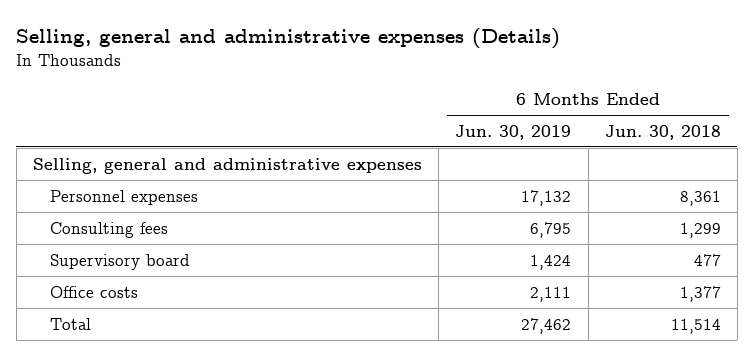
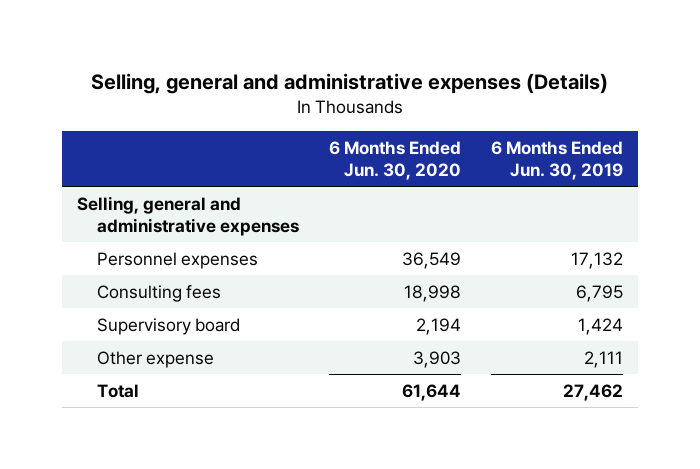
[604,124,721,140] Jun. 30, 2018 -> none
none -> [328,140,461,180] 6 Months Ended Jun. 30, 2020
[50,285,139,298] Office costs -> [96,350,214,368] Other expense

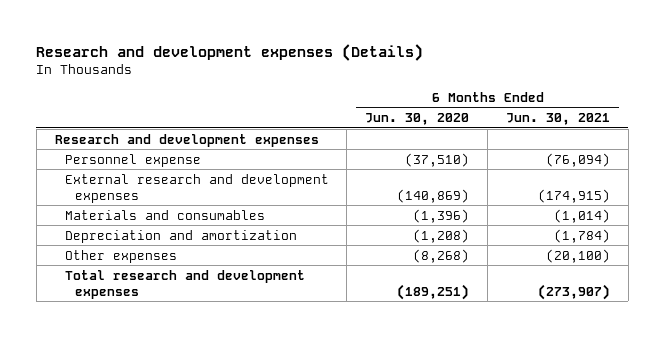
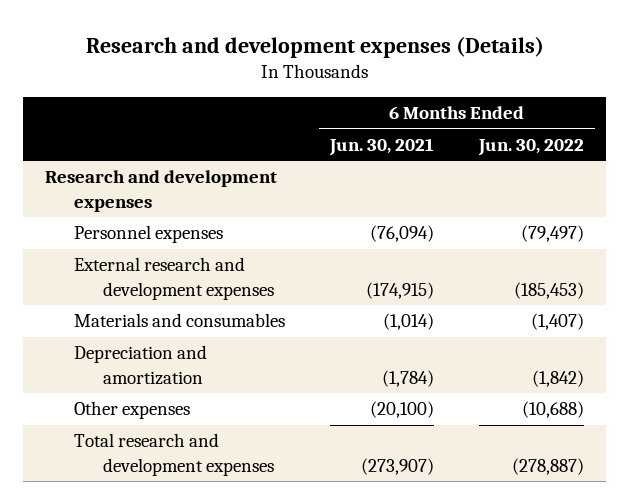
[365,113,470,126] Jun. 30, 2020 -> none
none -> [477,138,584,156] Jun. 30, 2022
[64,153,201,167] Personnel expense -> [74,225,224,244] Personnel expenses

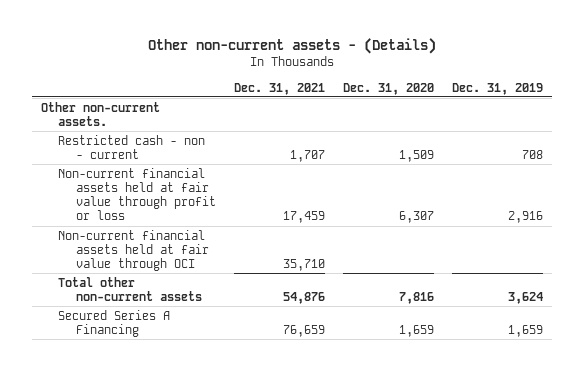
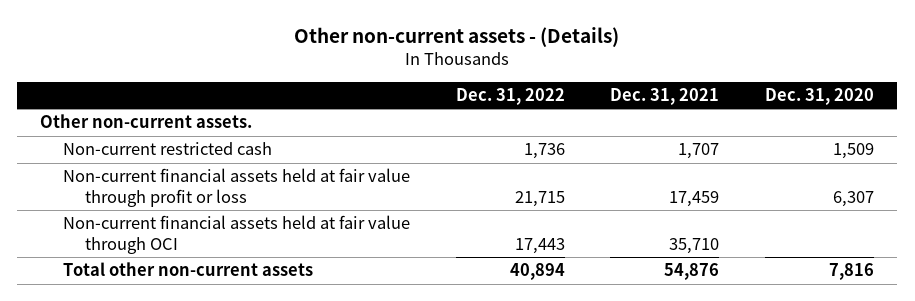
[452,82,544,95] Dec. 31, 2019 -> none
none -> [455,87,565,105] Dec. 31, 2022
[58,134,206,159] Restricted cash - non - current -> [62,142,272,156] Non-current restricted cash
[58,309,171,337] Secured Series A Financing -> none

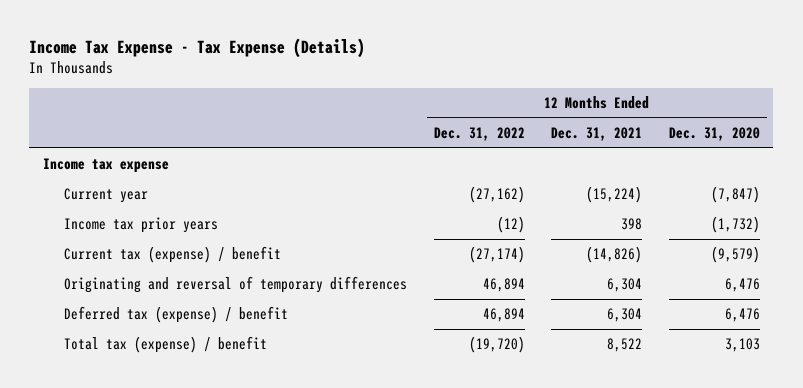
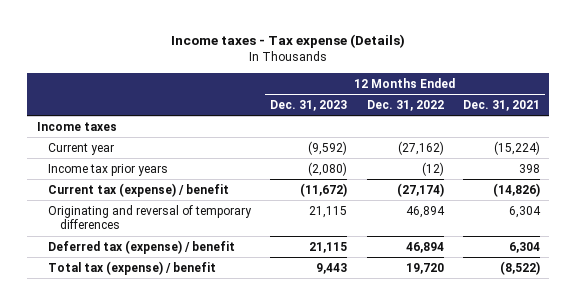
[29,37,366,58] Income Tax Expense - Tax Expense (Details) -> [171,34,406,49] Income taxes - Tax expense (Details)
[669,127,761,142] Dec. 31, 2020 -> none
none -> [270,100,348,112] Dec. 31, 2023
[42,158,169,174] Income tax expense -> [36,121,117,131] Income taxes
[468,336,525,354] (19,720) -> [405,262,444,274] 19,720
[607,338,643,353] 8,522 -> [499,260,540,275] (8,522)

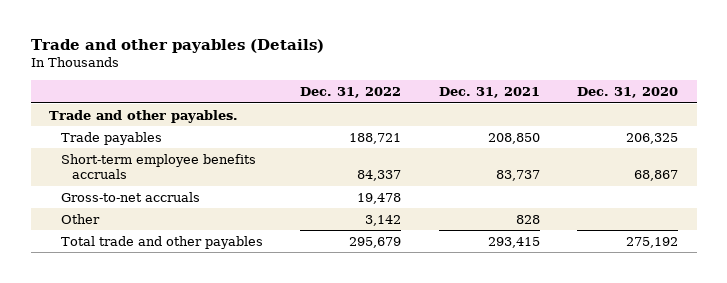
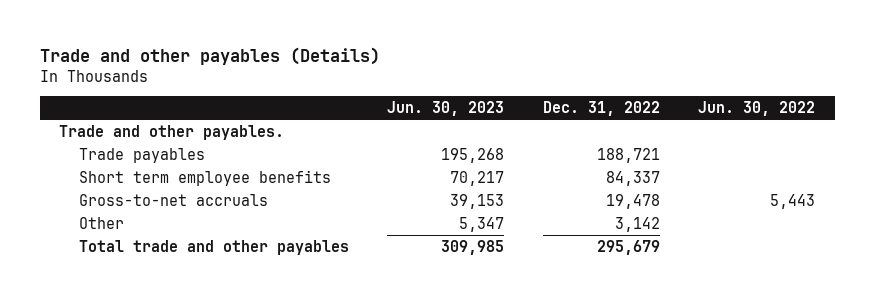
[438,86,540,98] Dec. 31, 2021 -> none
[577,86,679,98] Dec. 31, 2020 -> none
none -> [387,101,505,117] Jun. 30, 2023
none -> [698,101,816,117] Jun. 30, 2022
[60,153,256,180] Short-term employee benefits accruals -> [78,169,331,186] Short term employee benefits

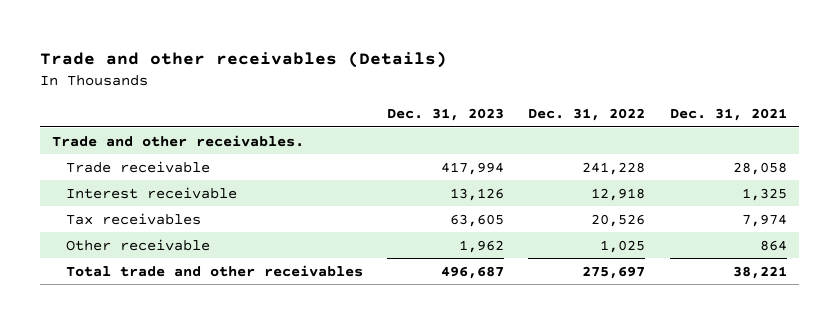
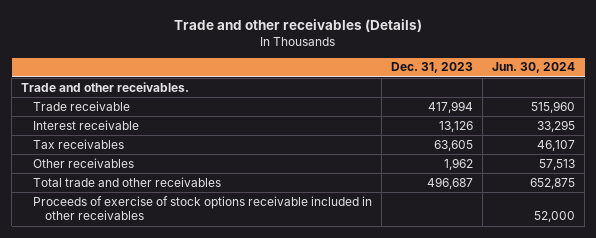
[528,108,646,122] Dec. 31, 2022 -> none
[669,108,787,122] Dec. 31, 2021 -> none
none -> [492,62,576,74] Jun. 30, 2024
[65,238,210,251] Other receivable -> [33,157,135,168] Other receivables
none -> [33,195,373,221] Proceeds of exercise of stock options receivable included in other receivables

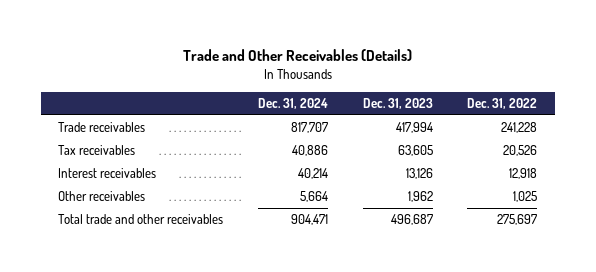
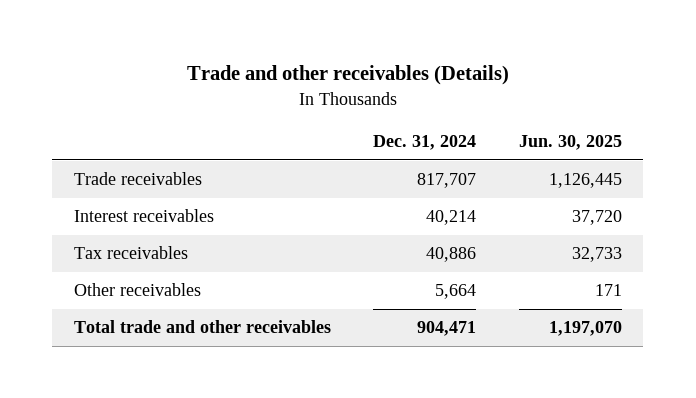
[182,49,412,62] Trade and Other Receivables (Details) -> [186,65,509,86] Trade and other receivables (Details)
[362,98,433,110] Dec. 31, 2023 -> none
[467,98,538,110] Dec. 31, 2022 -> none
none -> [518,135,622,151] Jun. 30, 2025
[58,145,136,156] Tax receivables -> [73,246,188,260] Tax receivables

